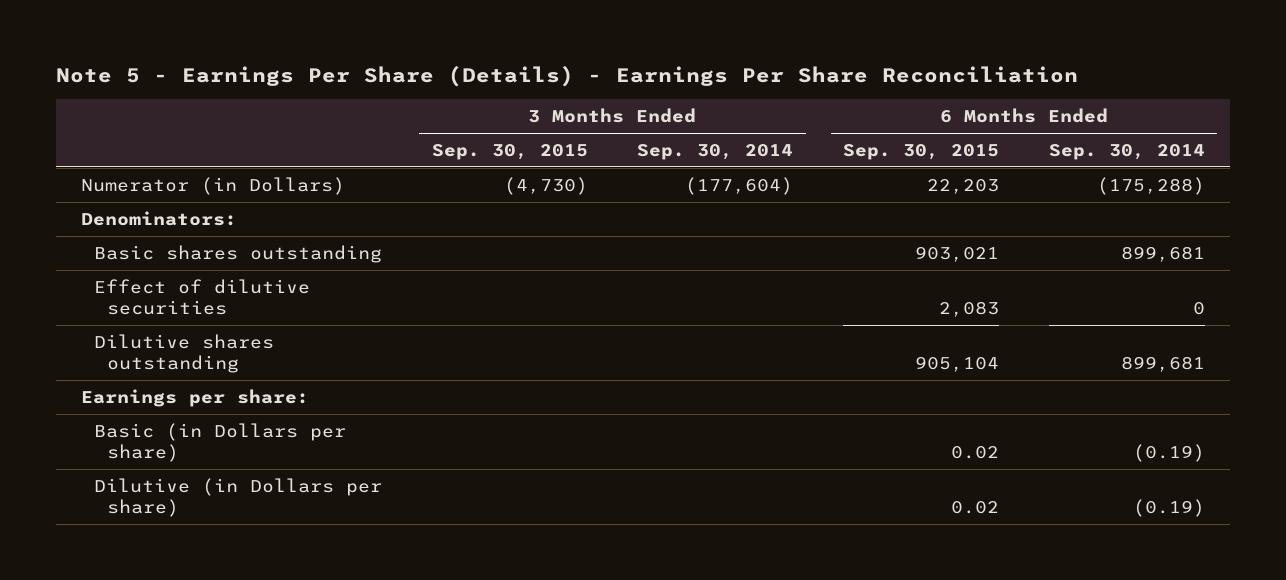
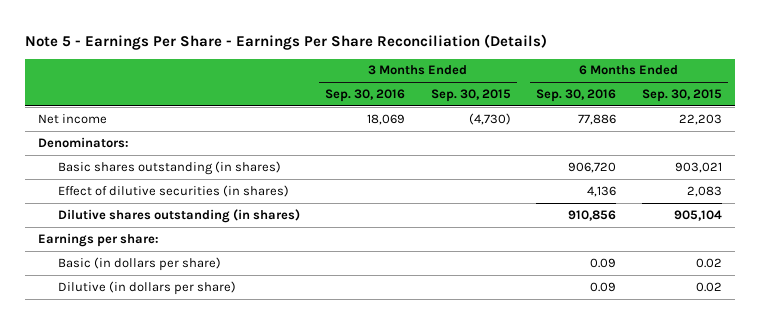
[56,66,1079,88] Note 5 - Earnings Per Share (Details) - Earnings Per Share Reconciliation -> [25,33,548,50] Note 5 - Earnings Per Share - Earnings Per Share Reconciliation (Details)
[637,143,794,160] Sep. 30, 2014 -> none
[1048,143,1205,160] Sep. 30, 2014 -> none
none -> [325,89,406,103] Sep. 30, 2016
none -> [536,89,617,103] Sep. 30, 2016
[81,176,346,195] Numerator (in Dollars) -> [38,113,108,124] Net income
[93,244,382,263] Basic shares outstanding -> [57,160,281,175] Basic shares outstanding (in shares)
[93,278,310,316] Effect of dilutive securities -> [57,184,289,197] Effect of dilutive securities (in shares)
[93,333,274,374] Dilutive shares outstanding -> [57,208,300,223] Dilutive shares outstanding (in shares)
[93,422,346,463] Basic (in Dollars per share) -> [57,256,221,271] Basic (in dollars per share)
[93,477,382,518] Dilutive (in Dollars per share) -> [57,280,236,295] Dilutive (in dollars per share)

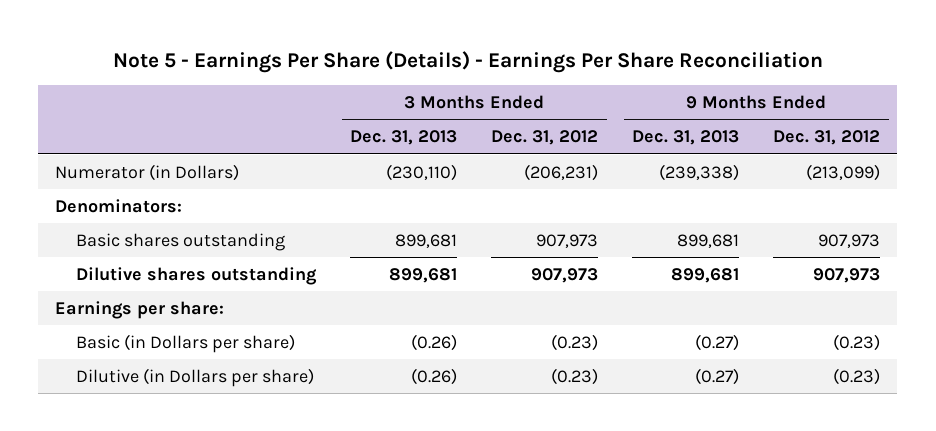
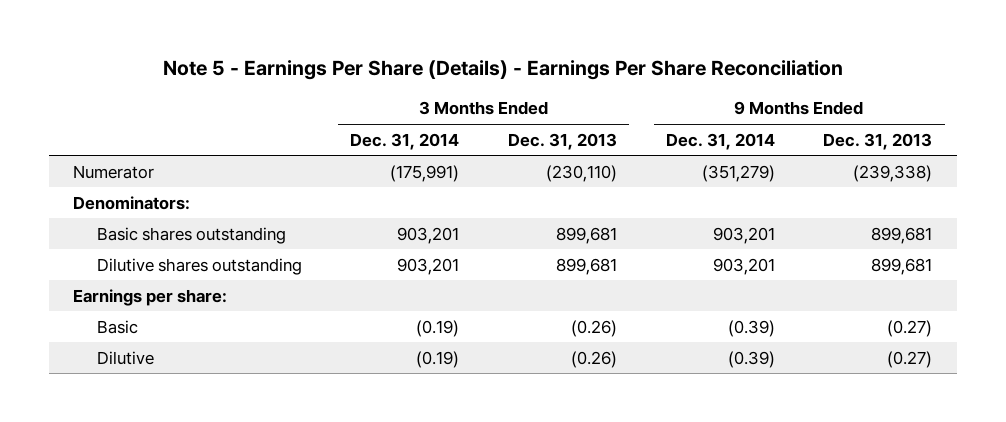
[491,130,599,146] Dec. 31, 2012 -> none
[773,130,881,146] Dec. 31, 2012 -> none
none -> [350,132,460,150] Dec. 31, 2014
none -> [665,132,775,150] Dec. 31, 2014
[55,163,240,181] Numerator (in Dollars) -> [73,164,155,179] Numerator
[76,333,296,353] Basic (in Dollars per share) -> [96,319,138,334] Basic
[76,367,315,387] Dilutive (in Dollars per share) -> [96,350,154,365] Dilutive

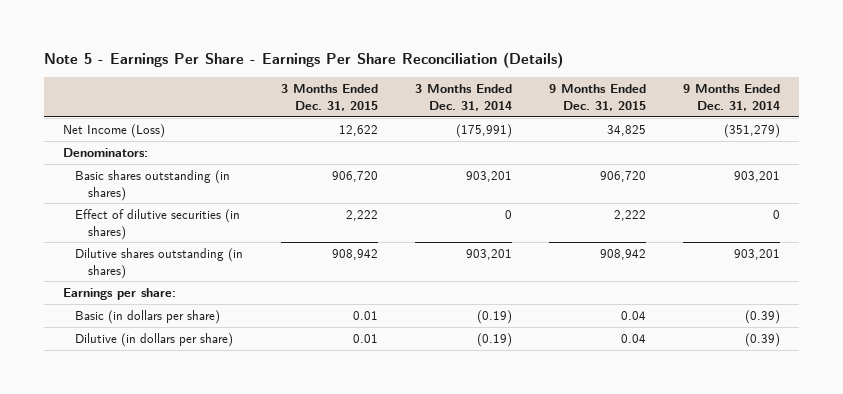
[162,60,843,81] Note 5 - Earnings Per Share (Details) - Earnings Per Share Reconciliation -> [44,52,564,69] Note 5 - Earnings Per Share - Earnings Per Share Reconciliation (Details)
[508,132,618,150] Dec. 31, 2013 -> none
[823,132,933,150] Dec. 31, 2013 -> none
none -> [280,84,378,111] 3 Months Ended Dec. 31, 2015
none -> [549,84,647,111] 9 Months Ended Dec. 31, 2015
[73,164,155,179] Numerator -> [62,123,165,138] Net Income (Loss)
[96,226,286,244] Basic shares outstanding -> [75,169,231,201] Basic shares outstanding (in shares)
none -> [75,208,241,240] Effect of dilutive securities (in shares)
[96,257,302,275] Dilutive shares outstanding -> [75,247,244,279] Dilutive shares outstanding (in shares)
[96,319,138,334] Basic -> [75,309,221,324] Basic (in dollars per share)
[96,350,154,365] Dilutive -> [75,332,234,347] Dilutive (in dollars per share)

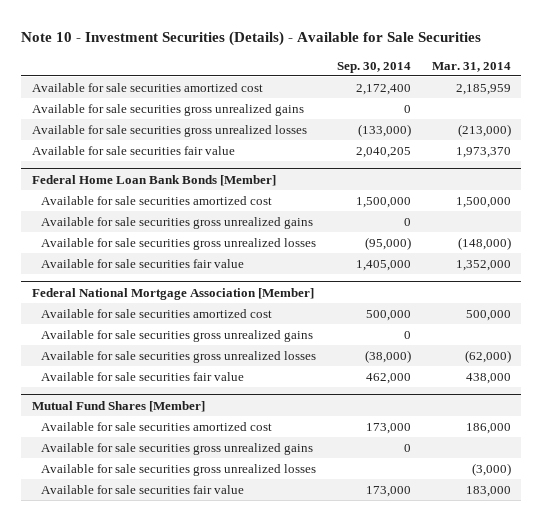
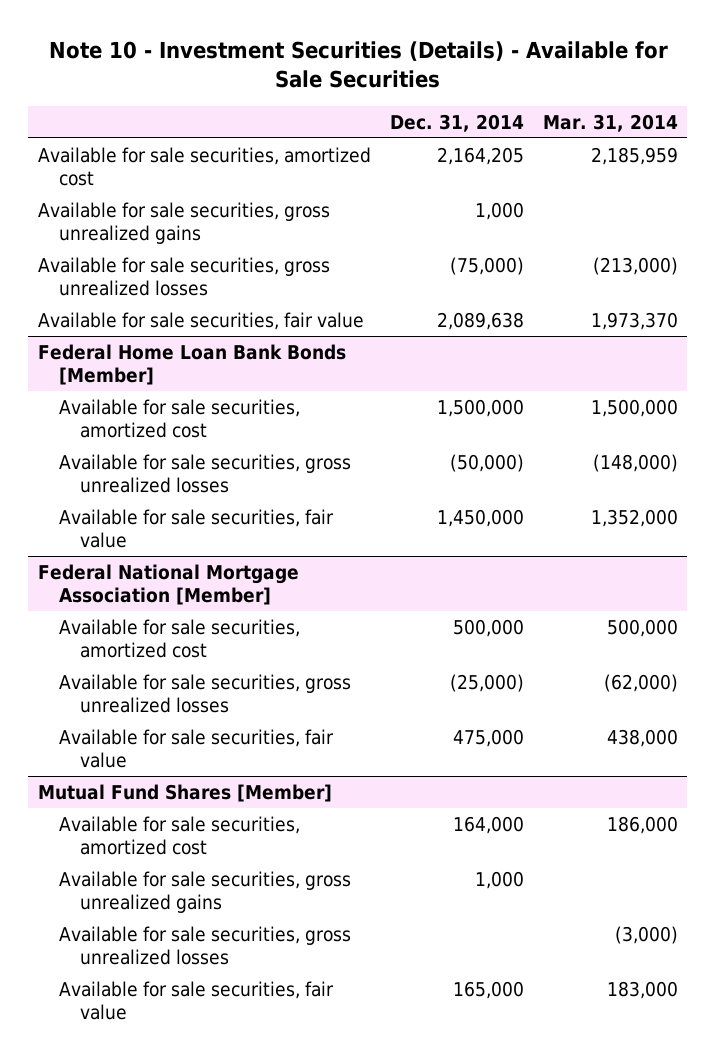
[337,61,412,73] Sep. 30, 2014 -> none
none -> [389,113,524,132] Dec. 31, 2014
[31,82,263,92] Available for sale securities amortized cost -> [37,146,371,187] Available for sale securities, amortized cost
[31,103,304,116] Available for sale securities gross unrealized gains -> [37,201,330,245] Available for sale securities, gross unrealized gains
[31,124,307,137] Available for sale securities gross unrealized losses -> [37,256,330,297] Available for sale securities, gross unrealized losses
[31,145,235,155] Available for sale securities fair value -> [37,311,364,330] Available for sale securities, fair value
[41,216,314,229] Available for sale securities gross unrealized gains -> none
[41,195,273,205] Available for sale securities amortized cost -> [58,398,300,439] Available for sale securities, amortized cost
[41,237,317,250] Available for sale securities gross unrealized losses -> [58,453,351,494] Available for sale securities, gross unrealized losses
[41,258,245,268] Available for sale securities fair value -> [58,508,334,549] Available for sale securities, fair value
[41,329,314,342] Available for sale securities gross unrealized gains -> none
[41,308,273,318] Available for sale securities amortized cost -> [58,618,300,659] Available for sale securities, amortized cost
[41,350,317,363] Available for sale securities gross unrealized losses -> [58,673,351,714] Available for sale securities, gross unrealized losses
[41,371,245,381] Available for sale securities fair value -> [58,728,334,769] Available for sale securities, fair value
[41,421,273,431] Available for sale securities amortized cost -> [58,815,300,856] Available for sale securities, amortized cost
[41,442,314,455] Available for sale securities gross unrealized gains -> [58,870,351,914] Available for sale securities, gross unrealized gains
[41,463,317,476] Available for sale securities gross unrealized losses -> [58,925,351,966] Available for sale securities, gross unrealized losses
[41,484,245,494] Available for sale securities fair value -> [58,980,334,1021] Available for sale securities, fair value

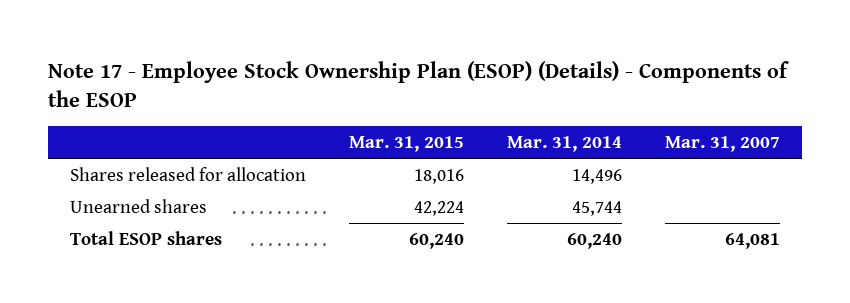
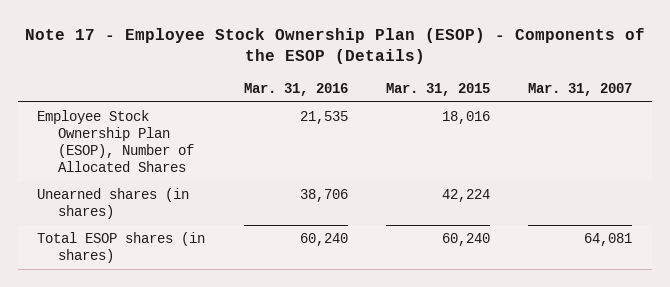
[48,60,790,108] Note 17 - Employee Stock Ownership Plan (ESOP) (Details) - Components of the ESOP -> [24,27,645,64] Note 17 - Employee Stock Ownership Plan (ESOP) - Components of the ESOP (Details)
[507,136,623,153] Mar. 31, 2014 -> none
none -> [243,82,348,96] Mar. 31, 2016
[69,166,306,181] Shares released for allocation -> [37,110,194,172] Employee Stock Ownership Plan (ESOP), Number of Allocated Shares
[69,198,207,213] Unearned shares -> [37,188,190,220] Unearned shares (in shares)
[69,230,222,245] Total ESOP shares -> [37,232,206,264] Total ESOP shares (in shares)

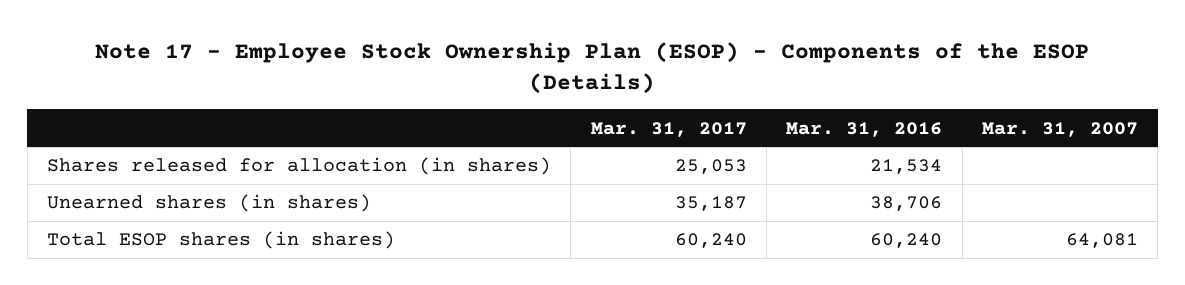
[386,82,491,96] Mar. 31, 2015 -> none
none -> [590,121,747,137] Mar. 31, 2017
[37,110,194,172] Employee Stock Ownership Plan (ESOP), Number of Allocated Shares -> none
none -> [47,157,552,176] Shares released for allocation (in shares)

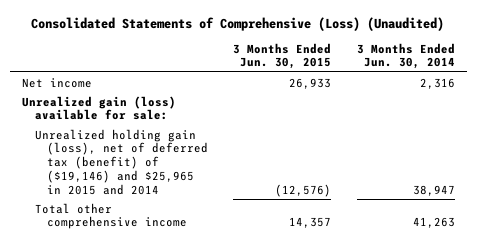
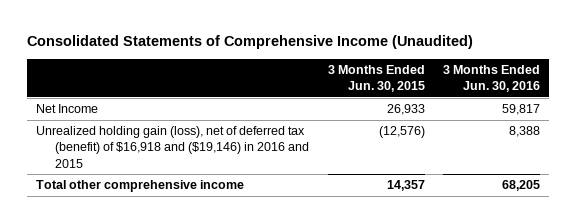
[31,16,445,31] Consolidated Statements of Comprehensive (Loss) (Unaudited) -> [26,35,473,50] Consolidated Statements of Comprehensive Income (Unaudited)
[356,42,455,70] 3 Months Ended Jun. 30, 2014 -> none
none -> [442,65,540,93] 3 Months Ended Jun. 30, 2016
[22,95,177,121] Unrealized gain (loss) available for sale: -> none
[22,77,93,88] Net income -> [35,104,98,114] Net Income
[34,128,208,195] Unrealized holding gain (loss), net of deferred tax (benefit) of ($19,146) and $25,965 in 2015 and 2014 -> [35,126,310,168] Unrealized holding gain (loss), net of deferred tax (benefit) of $16,918 and ($19,146) in 2016 and 2015

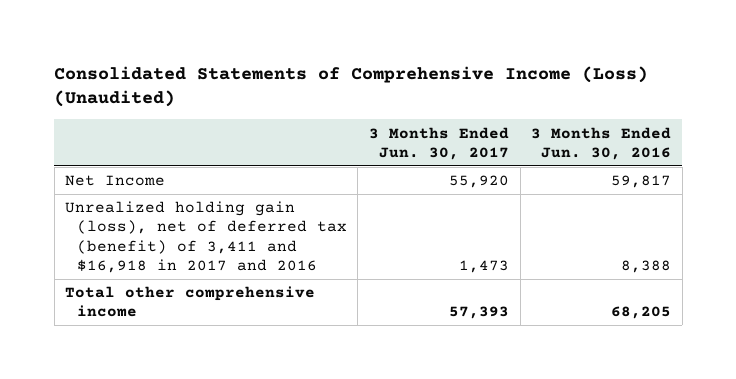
[26,35,473,50] Consolidated Statements of Comprehensive Income (Unaudited) -> [54,65,649,108] Consolidated Statements of Comprehensive Income (Loss) (Unaudited)
[327,65,425,93] 3 Months Ended Jun. 30, 2015 -> none
none -> [369,126,510,160] 3 Months Ended Jun. 30, 2017
[35,126,310,168] Unrealized holding gain (loss), net of deferred tax (benefit) of $16,918 and ($19,146) in 2016 and 2015 -> [65,201,347,273] Unrealized holding gain (loss), net of deferred tax (benefit) of 3,411 and $16,918 in 2017 and 2016

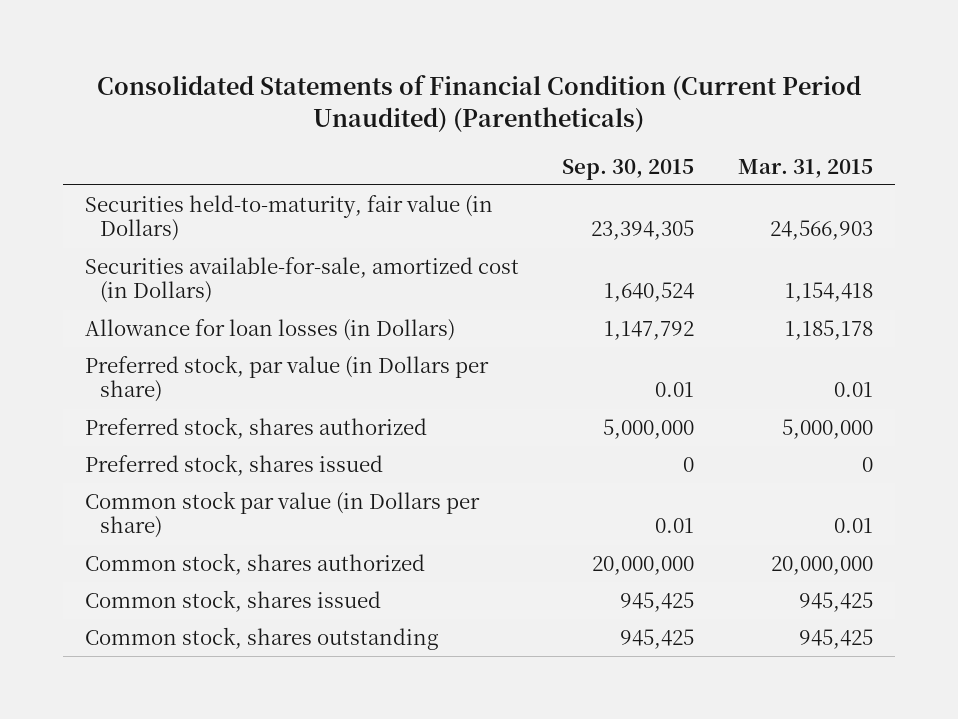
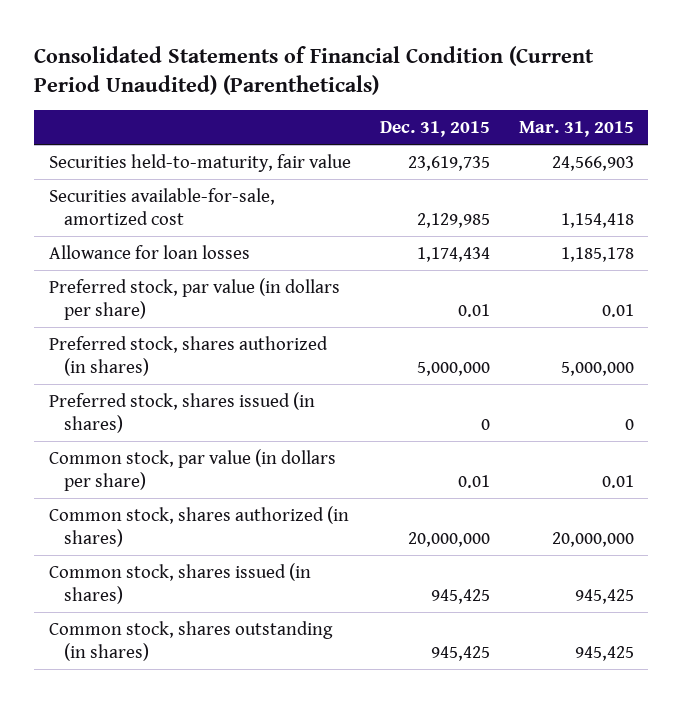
[562,158,695,180] Sep. 30, 2015 -> none
none -> [379,120,490,137] Dec. 31, 2015
[85,195,494,242] Securities held-to-maturity, fair value (in Dollars) -> [48,153,351,172] Securities held-to-maturity, fair value
[85,257,520,304] Securities available-for-sale, amortized cost (in Dollars) -> [48,187,275,225] Securities available-for-sale, amortized cost
[85,319,456,342] Allowance for loan losses (in Dollars) -> [48,244,250,259] Allowance for loan losses
[85,355,490,403] Preferred stock, par value (in Dollars per share) -> [48,277,340,320] Preferred stock, par value (in dollars per share)
[85,417,428,440] Preferred stock, shares authorized -> [48,335,328,376] Preferred stock, shares authorized (in shares)
[85,454,384,477] Preferred stock, shares issued -> [48,391,315,433] Preferred stock, shares issued (in shares)
[85,491,481,539] Common stock par value (in Dollars per share) -> [48,448,336,491] Common stock, par value (in dollars per share)
[85,553,426,576] Common stock, shares authorized -> [48,505,349,547] Common stock, shares authorized (in shares)
[85,590,382,613] Common stock, shares issued -> [48,562,311,604] Common stock, shares issued (in shares)
[85,627,440,651] Common stock, shares outstanding -> [48,620,333,661] Common stock, shares outstanding (in shares)

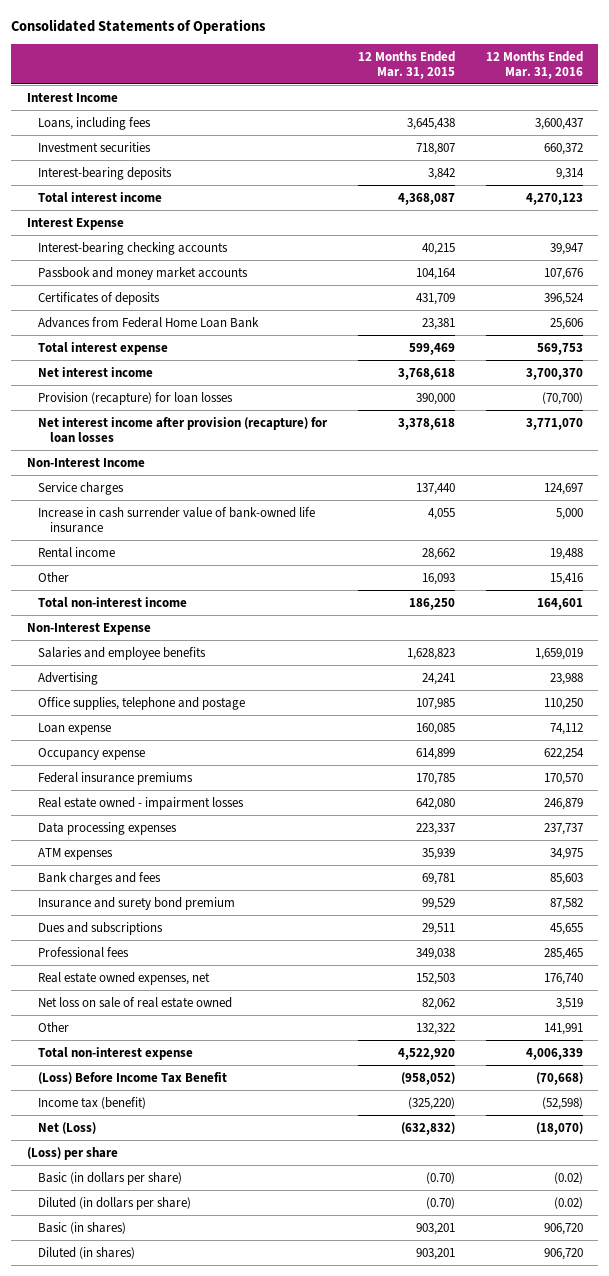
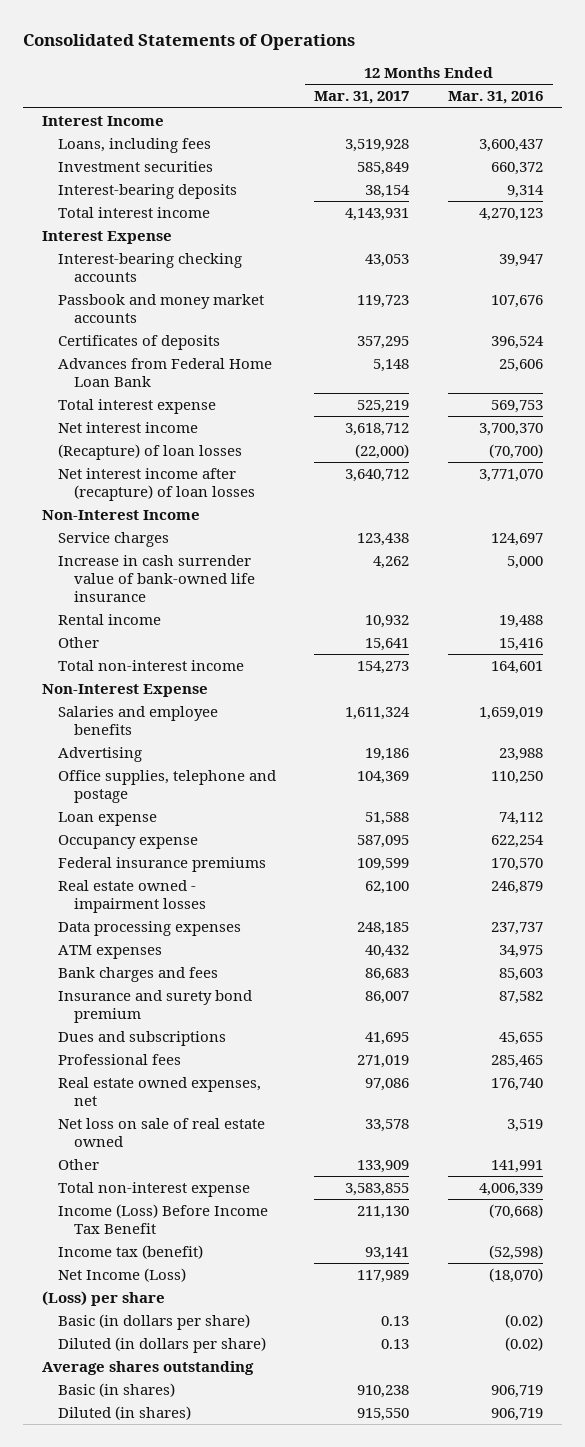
[358,50,456,79] 12 Months Ended Mar. 31, 2015 -> none
none -> [314,91,410,105] Mar. 31, 2017
[38,391,234,405] Provision (recapture) for loan losses -> [57,444,242,461] (Recapture) of loan losses
[38,416,329,443] Net interest income after provision (recapture) for loan losses -> [57,468,255,502] Net interest income after (recapture) of loan losses
[38,1071,228,1084] (Loss) Before Income Tax Benefit -> [57,1204,268,1235] Income (Loss) Before Income Tax Benefit
[38,1121,97,1134] Net (Loss) -> [57,1268,186,1283] Net Income (Loss)
none -> [42,1361,255,1376] Average shares outstanding
[543,1222,583,1235] 906,720 -> [490,1385,543,1399] 906,719
[543,1247,583,1260] 906,720 -> [490,1408,543,1422] 906,719

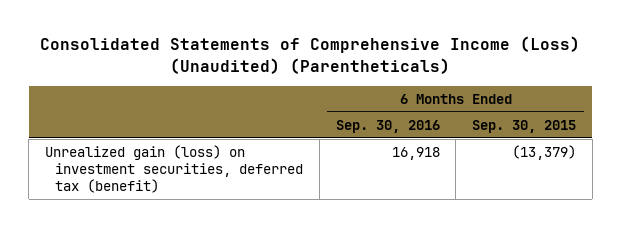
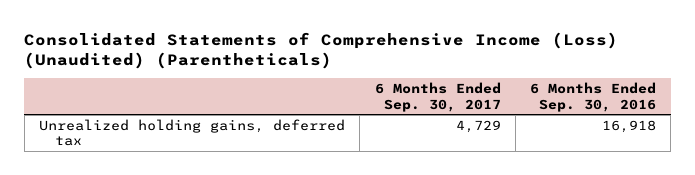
[471,119,576,133] Sep. 30, 2015 -> none
none -> [374,82,501,112] 6 Months Ended Sep. 30, 2017
[45,145,304,193] Unrealized gain (loss) on investment securities, deferred tax (benefit) -> [39,118,346,147] Unrealized holding gains, deferred tax

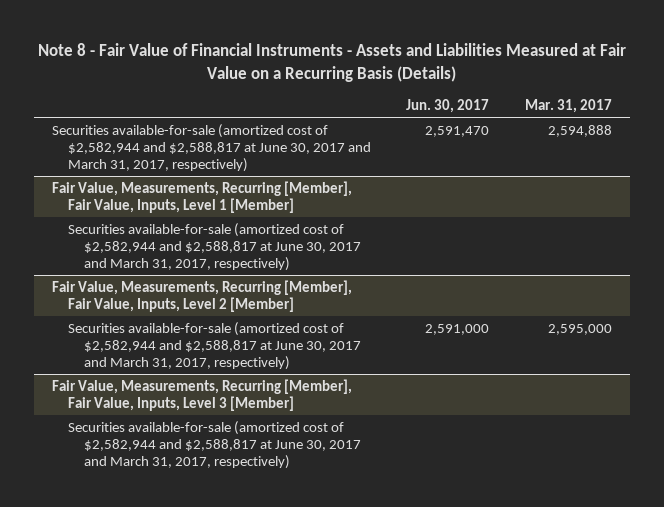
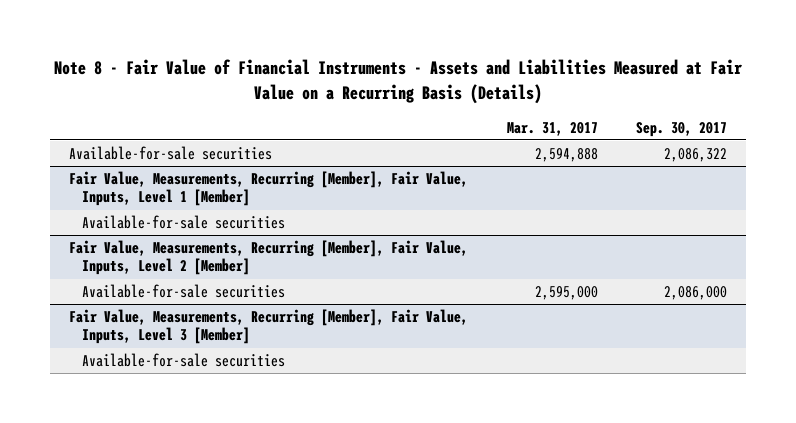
[406,98,490,113] Jun. 30, 2017 -> none
none -> [636,121,728,137] Sep. 30, 2017
[51,123,371,172] Securities available-for-sale (amortized cost of $2,582,944 and $2,588,817 at June 30, 2017 and March 31, 2017, respectively) -> [69,146,273,161] Available-for-sale securities
[67,222,361,271] Securities available-for-sale (amortized cost of $2,582,944 and $2,588,817 at June 30, 2017 and March 31, 2017, respectively) -> [81,215,285,230] Available-for-sale securities
[67,321,361,370] Securities available-for-sale (amortized cost of $2,582,944 and $2,588,817 at June 30, 2017 and March 31, 2017, respectively) -> [81,284,285,299] Available-for-sale securities
[67,420,361,469] Securities available-for-sale (amortized cost of $2,582,944 and $2,588,817 at June 30, 2017 and March 31, 2017, respectively) -> [81,353,285,368] Available-for-sale securities

